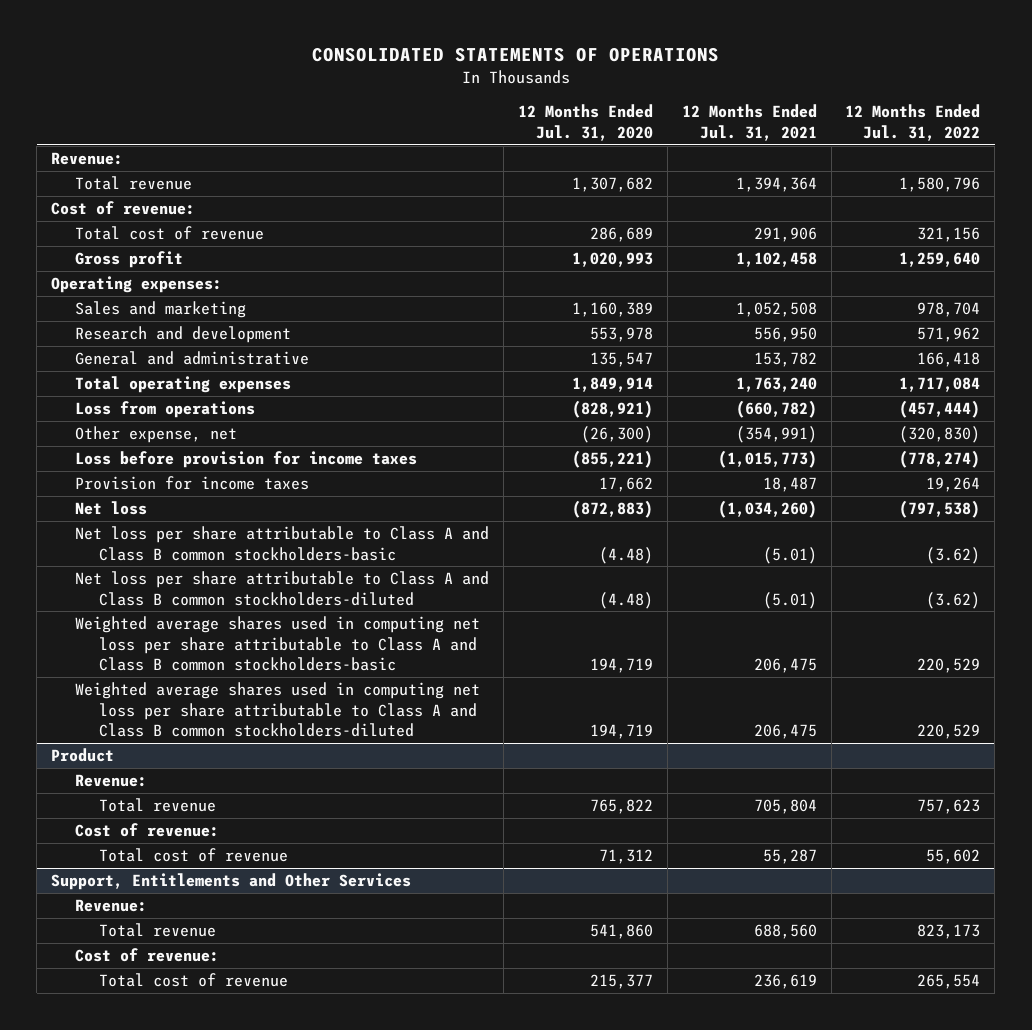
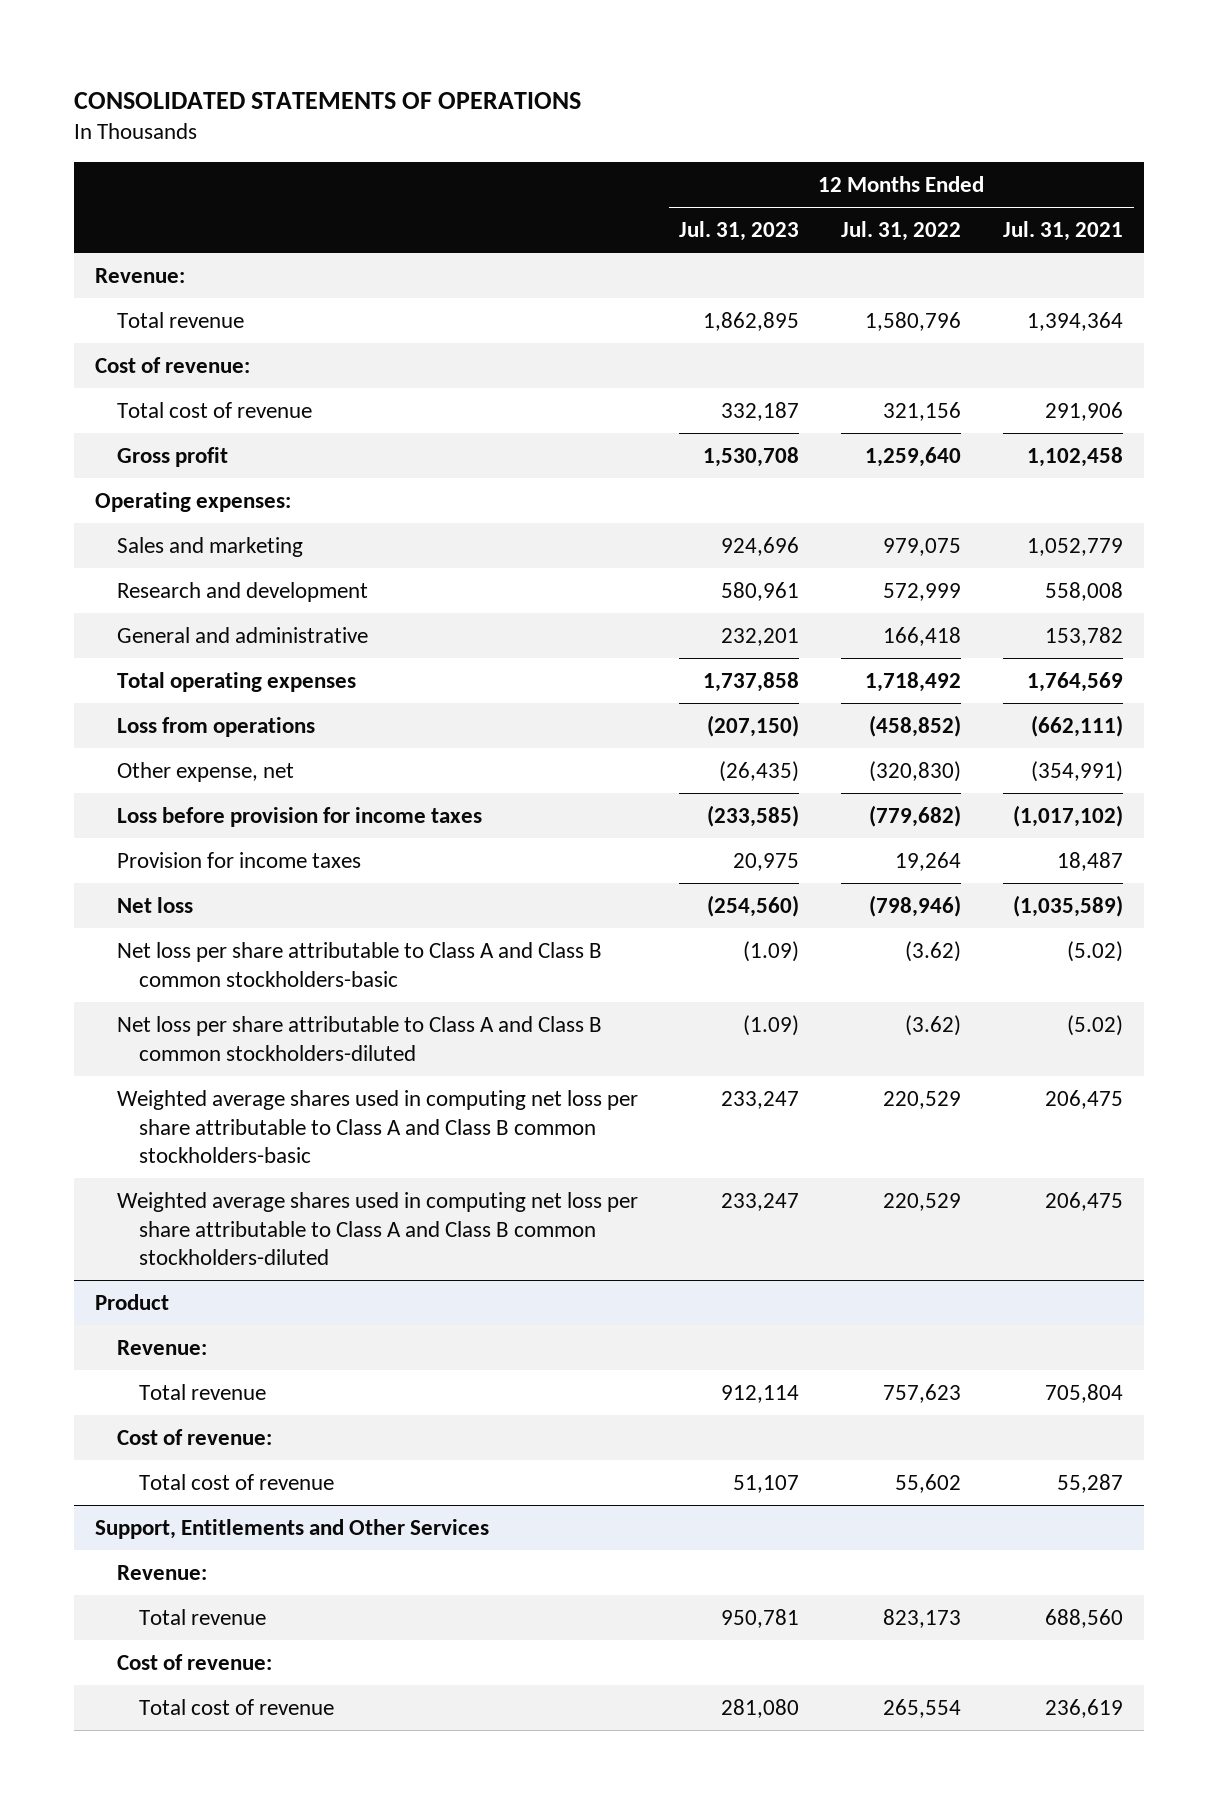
[517,104,653,141] 12 Months Ended Jul. 31, 2020 -> none
none -> [679,221,800,242] Jul. 31, 2023
[735,301,817,317] 1,052,508 -> [1027,537,1124,556] 1,052,779
[917,301,981,317] 978,704 -> [883,537,962,556] 979,075
[753,326,817,342] 556,950 -> [1045,581,1124,601] 558,008
[917,326,981,342] 571,962 -> [883,582,962,601] 572,999
[735,376,817,392] 1,763,240 -> [1027,671,1124,692] 1,764,569
[899,376,981,392] 1,717,084 -> [865,671,962,692] 1,718,492
[735,399,817,418] (660,782) -> [1031,714,1124,737] (662,111)
[899,399,981,418] (457,444) -> [869,714,962,737] (458,852)
[717,449,817,468] (1,015,773) -> [1013,804,1124,827] (1,017,102)
[899,449,981,468] (778,274) -> [869,804,962,827] (779,682)
[717,499,817,518] (1,034,260) -> [1013,894,1124,917] (1,035,589)
[899,499,981,518] (797,538) -> [869,894,962,917] (798,946)
[762,546,817,564] (5.01) -> [1067,940,1124,962] (5.02)
[762,591,817,609] (5.01) -> [1067,1014,1124,1036] (5.02)

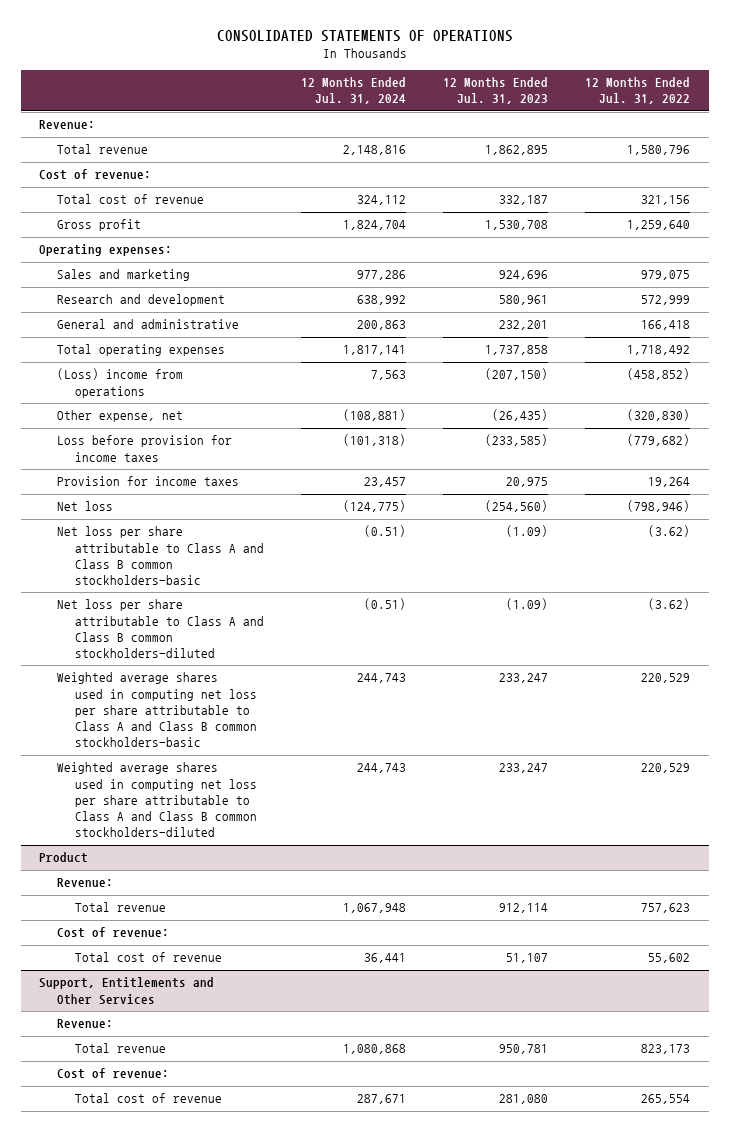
[1003,221,1124,242] Jul. 31, 2021 -> none
none -> [301,77,407,105] 12 Months Ended Jul. 31, 2024
[116,716,315,737] Loss from operations -> [57,368,184,398] (Loss) income from operations

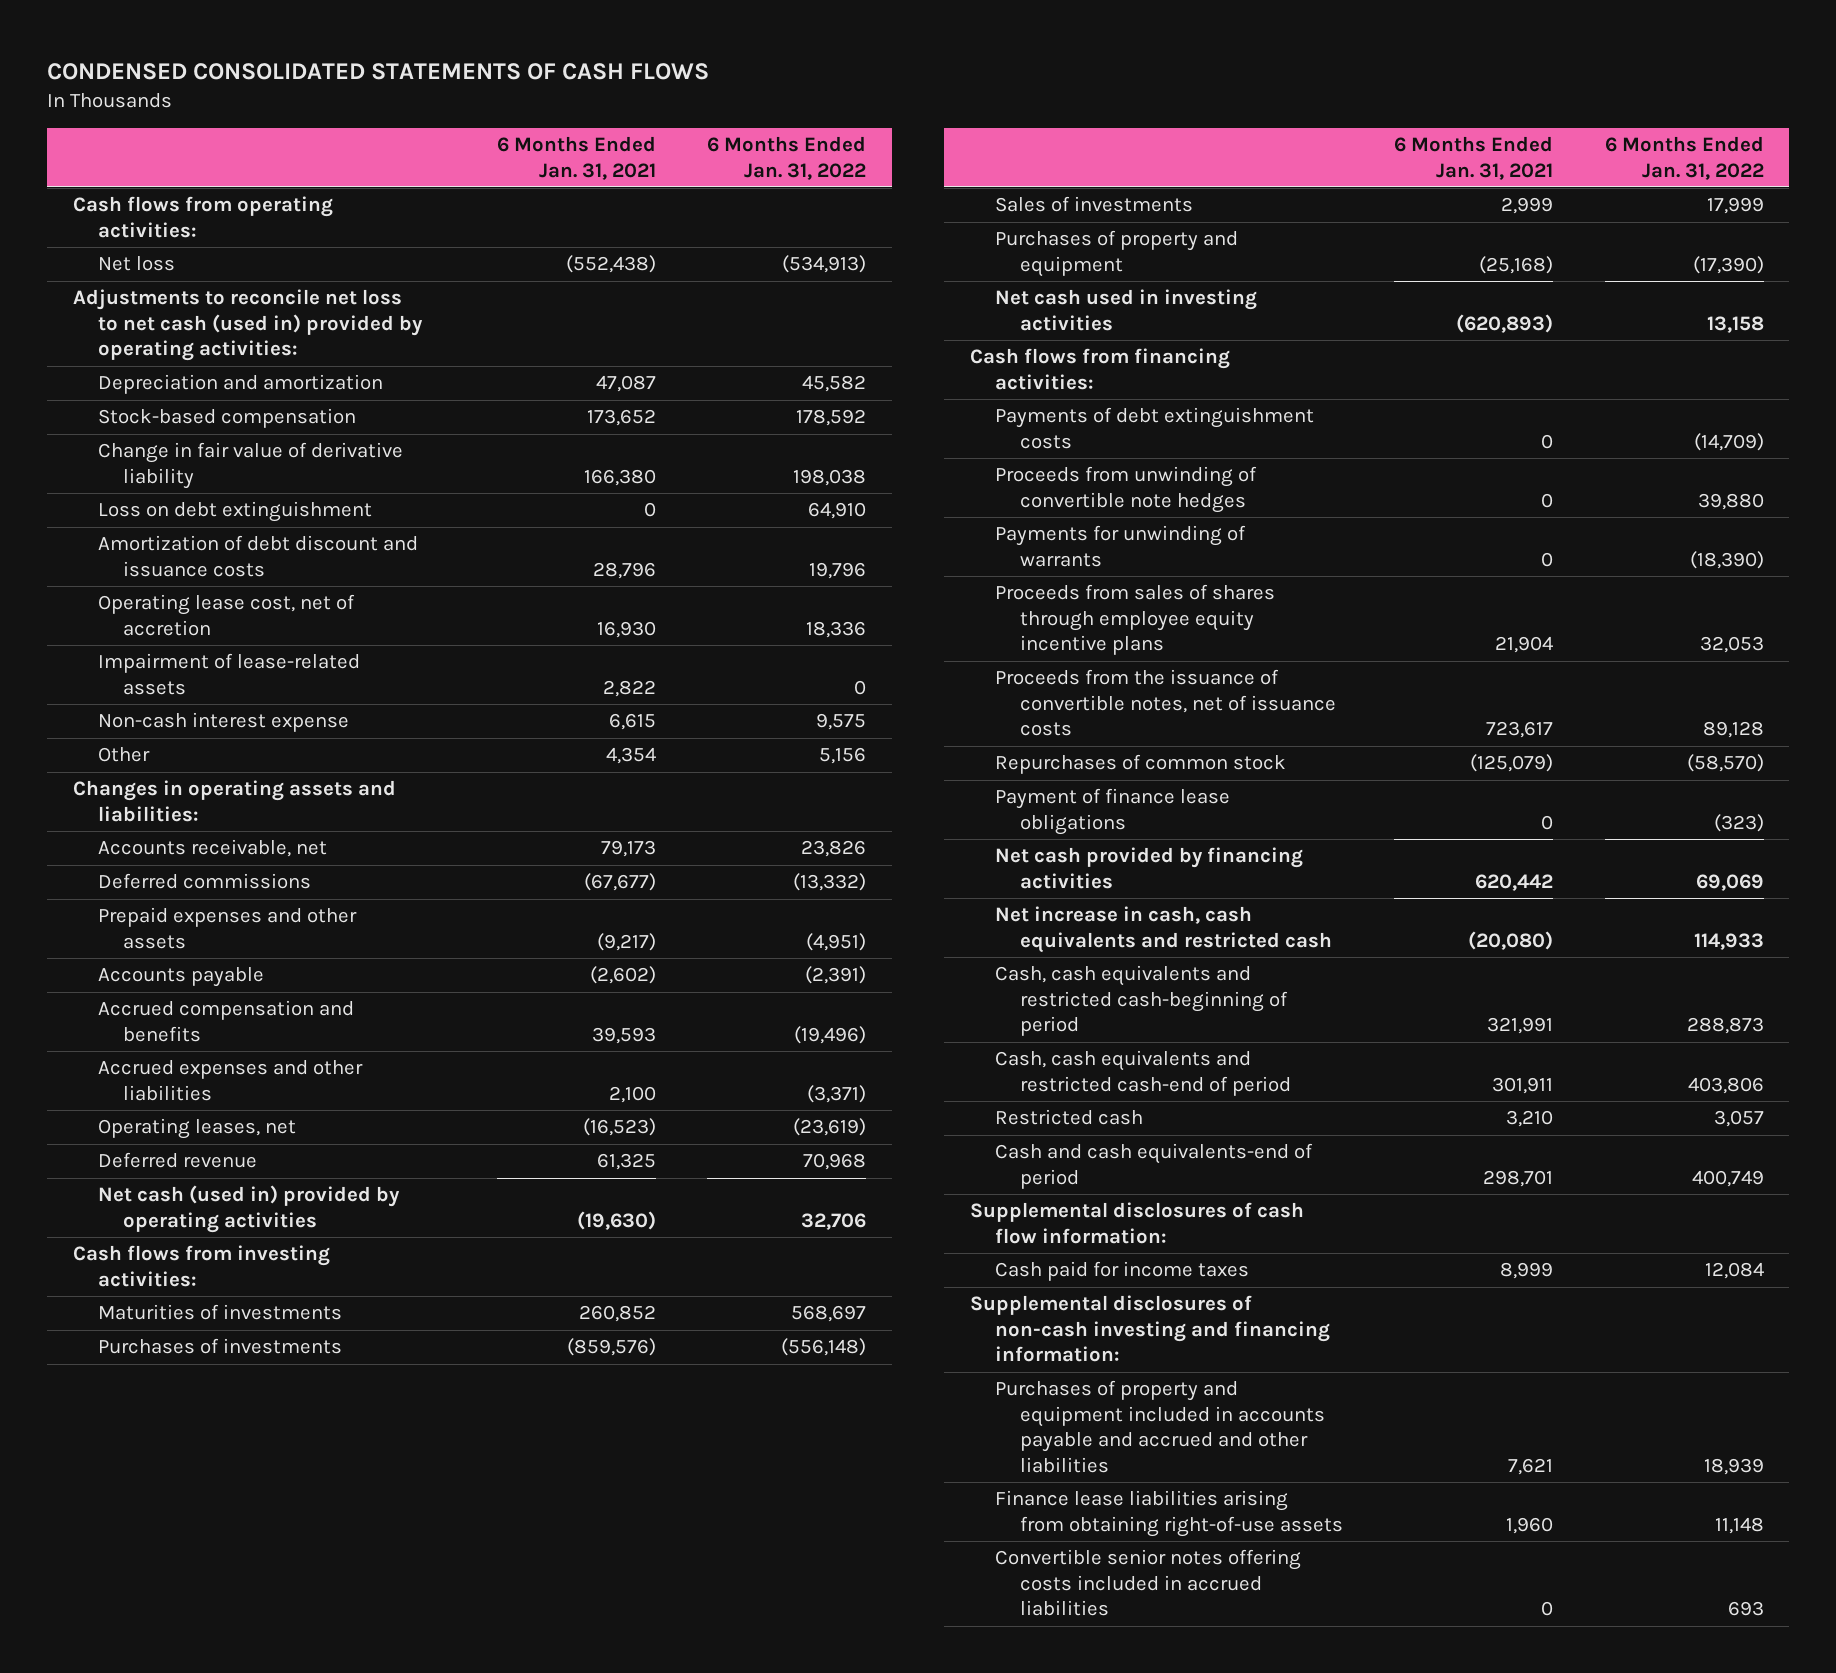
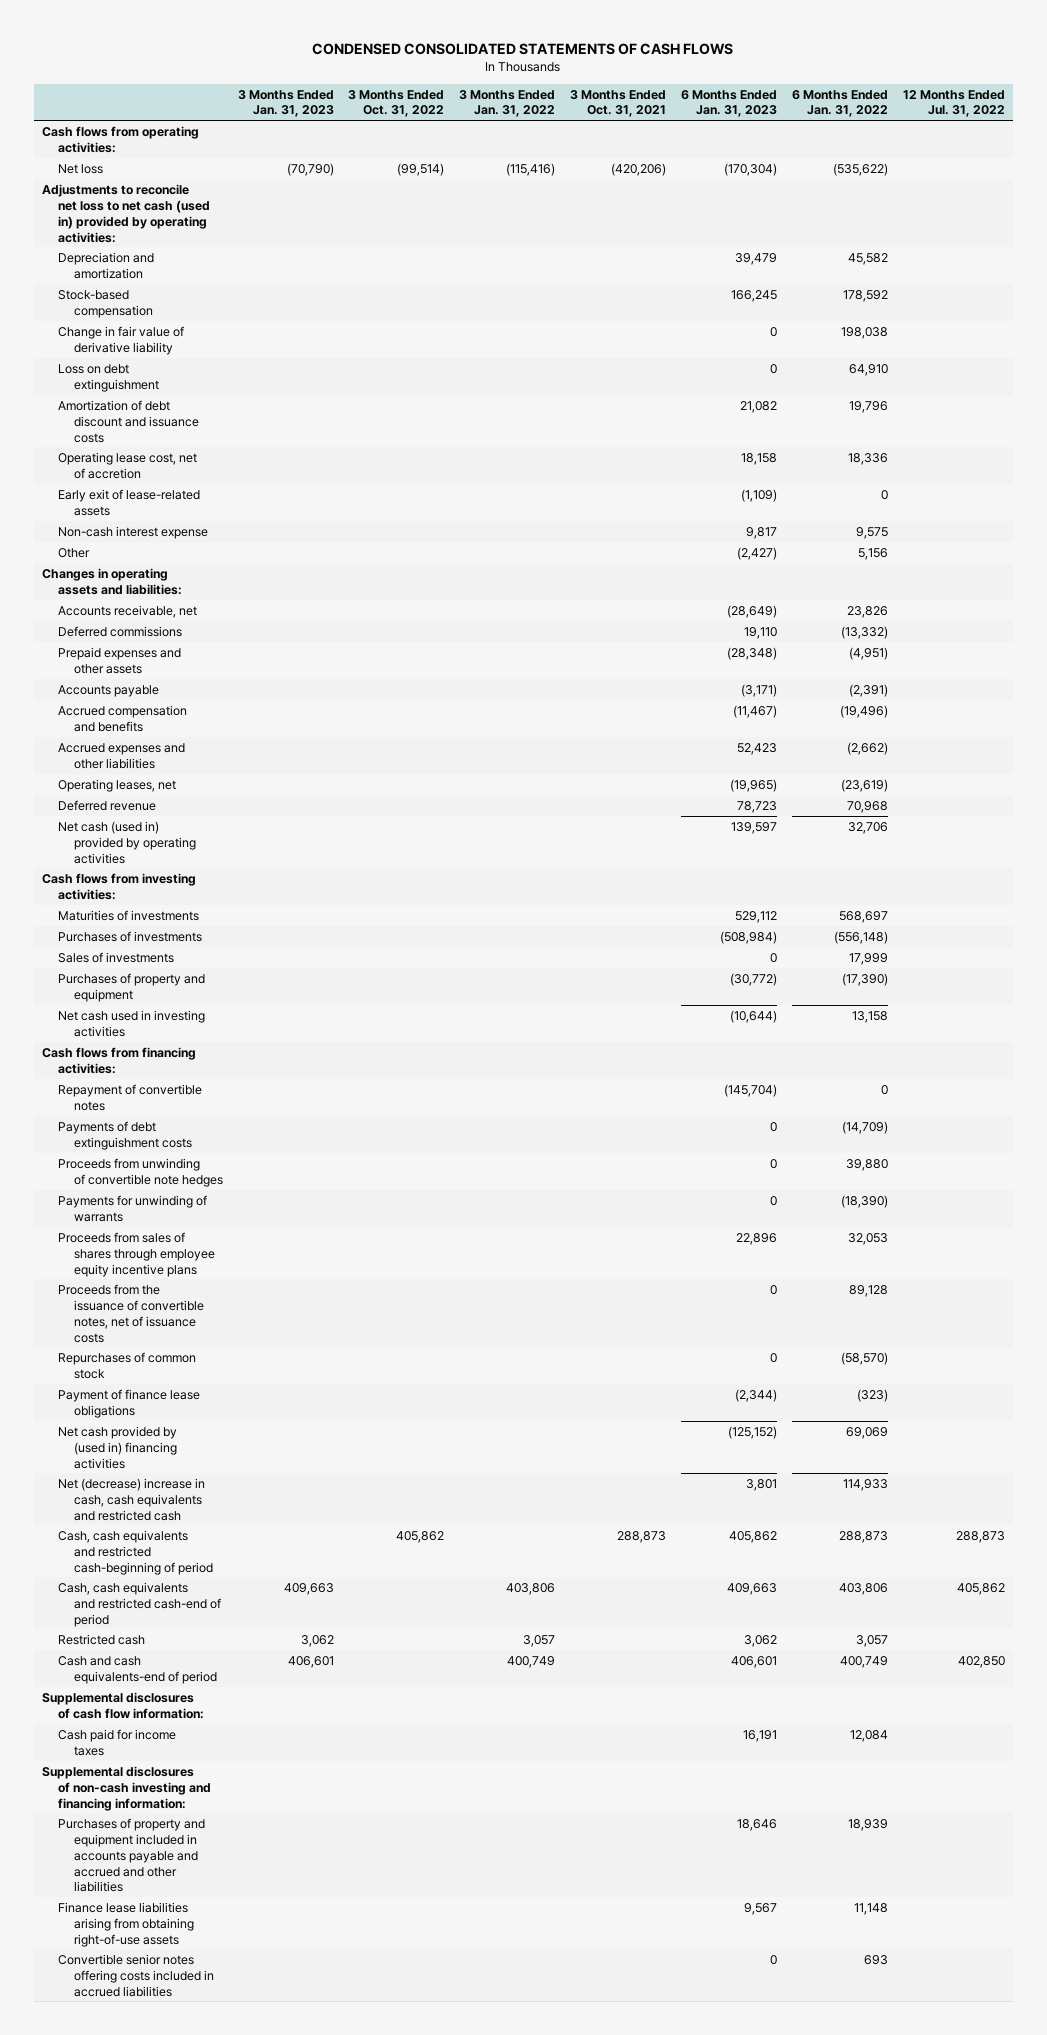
[496,136,656,180] 6 Months Ended Jan. 31, 2021 -> none
none -> [237,89,334,118] 3 Months Ended Jan. 31, 2023
none -> [348,89,445,118] 3 Months Ended Oct. 31, 2022
none -> [459,89,556,118] 3 Months Ended Jan. 31, 2022
none -> [570,89,667,118] 3 Months Ended Oct. 31, 2021
none -> [681,89,778,118] 6 Months Ended Jan. 31, 2023
none -> [903,89,1006,118] 12 Months Ended Jul. 31, 2022
[782,255,867,274] (534,913) -> [833,162,889,176] (535,622)
[97,653,360,695] Impairment of lease-related assets -> [57,488,200,516] Early exit of lease-related assets
[807,1084,867,1103] (3,371) -> [847,741,889,755] (2,662)
none -> [57,1083,202,1111] Repayment of convertible notes
[994,847,1303,889] Net cash provided by financing activities -> [57,1425,177,1469] Net cash provided by (used in) financing activities
[994,906,1332,953] Net increase in cash, cash equivalents and restricted cash -> [57,1477,205,1521] Net (decrease) increase in cash, cash equivalents and restricted cash

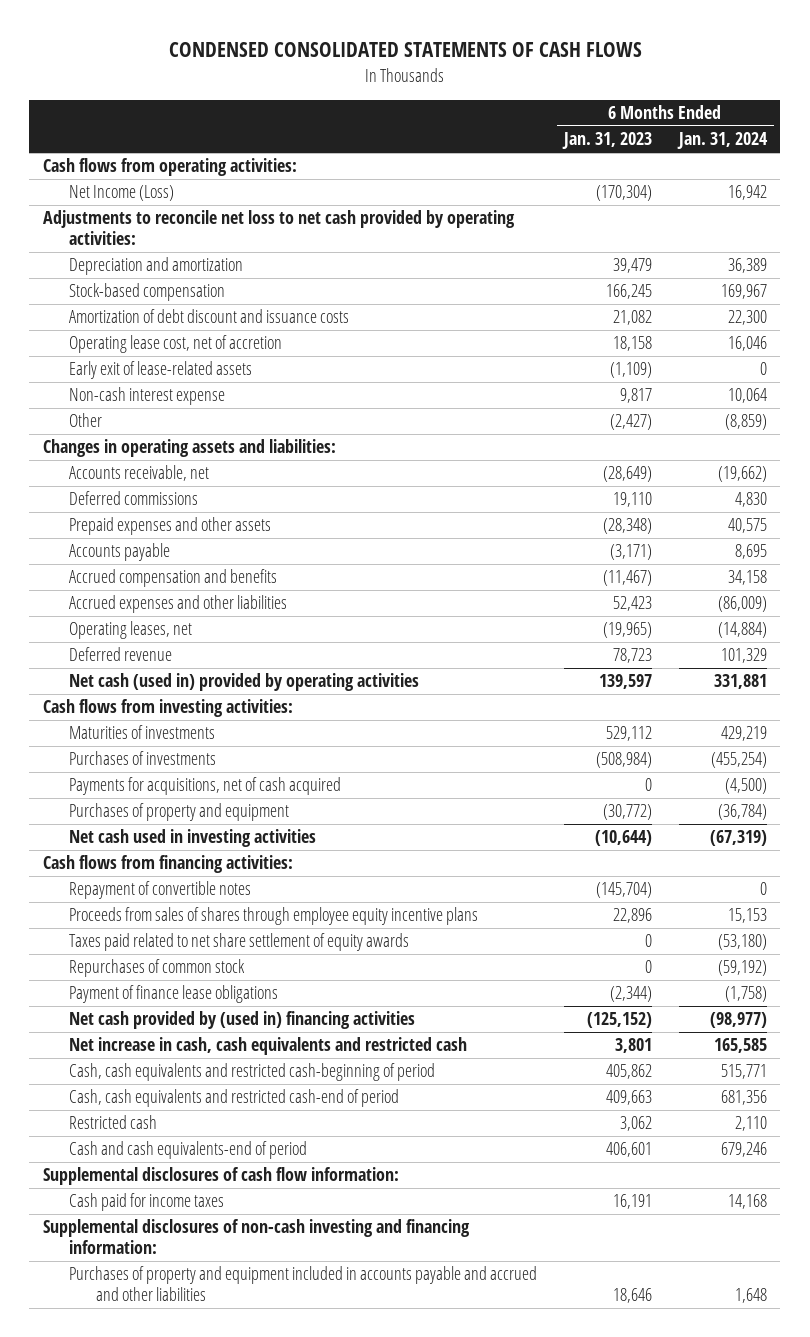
[237,89,334,118] 3 Months Ended Jan. 31, 2023 -> none
[348,89,445,118] 3 Months Ended Oct. 31, 2022 -> none
[459,89,556,118] 3 Months Ended Jan. 31, 2022 -> none
[570,89,667,118] 3 Months Ended Oct. 31, 2021 -> none
[792,89,889,118] 6 Months Ended Jan. 31, 2022 -> none
[903,89,1006,118] 12 Months Ended Jul. 31, 2022 -> none
none -> [676,132,768,150] Jan. 31, 2024
[57,163,103,174] Net loss -> [69,185,175,202] Net Income (Loss)
[41,183,210,243] Adjustments to reconcile net loss to net cash (used in) provided by operating activities: -> [42,210,515,246] Adjustments to reconcile net loss to net cash provided by operating activities:
[57,325,184,355] Change in fair value of derivative liability -> none
[57,363,159,392] Loss on debt extinguishment -> none
[57,951,174,963] Sales of investments -> none
none -> [69,777,342,796] Payments for acquisitions, net of cash acquired
[57,1120,192,1150] Payments of debt extinguishment costs -> none
[57,1157,223,1187] Proceeds from unwinding of convertible note hedges -> none
[57,1194,207,1222] Payments for unwinding of warrants -> none
[57,1283,204,1343] Proceeds from the issuance of convertible notes, net of issuance costs -> none
none -> [69,933,410,952] Taxes paid related to net share settlement of equity awards
[57,1477,205,1521] Net (decrease) increase in cash, cash equivalents and restricted cash -> [69,1037,468,1056] Net increase in cash, cash equivalents and restricted cash
[57,1901,194,1947] Finance lease liabilities arising from obtaining right-of-use assets -> none
[57,1953,214,1997] Convertible senior notes offering costs included in accrued liabilities -> none

